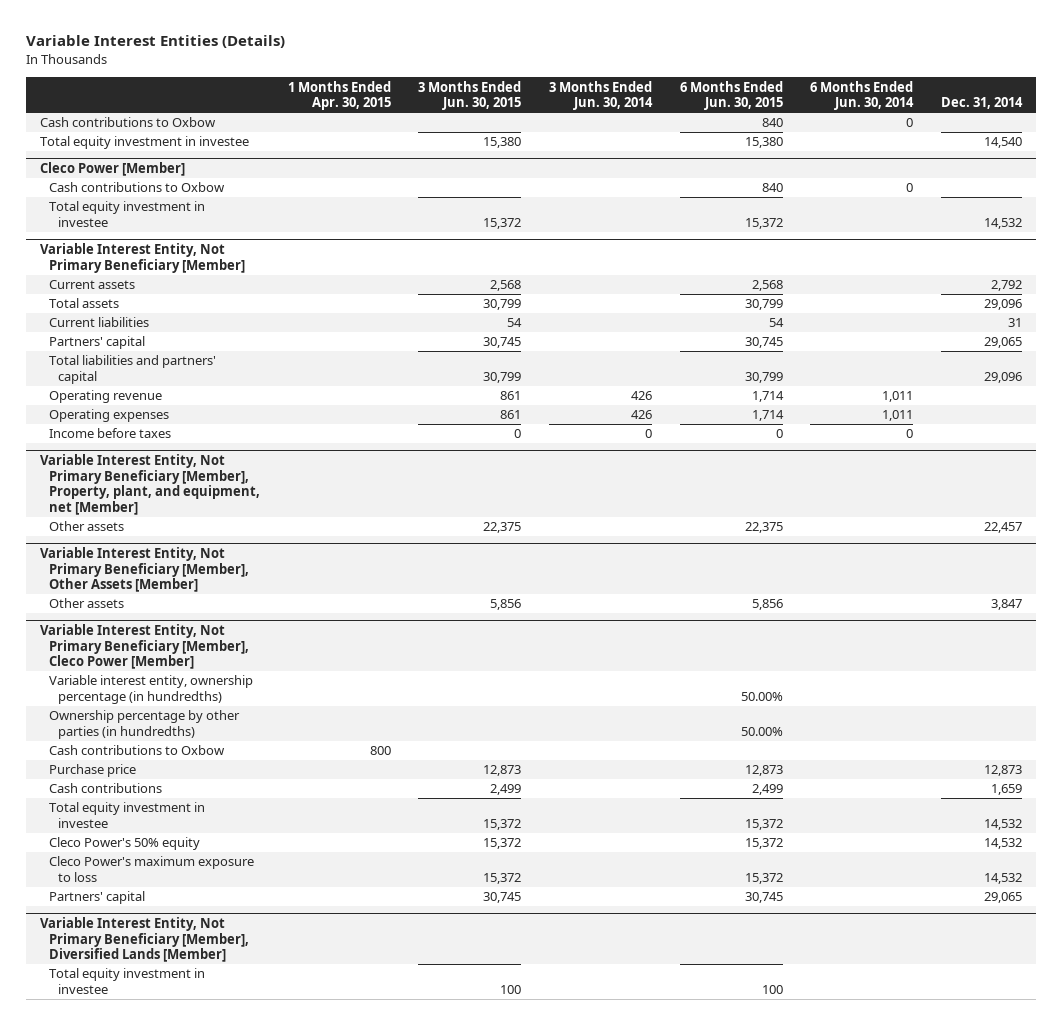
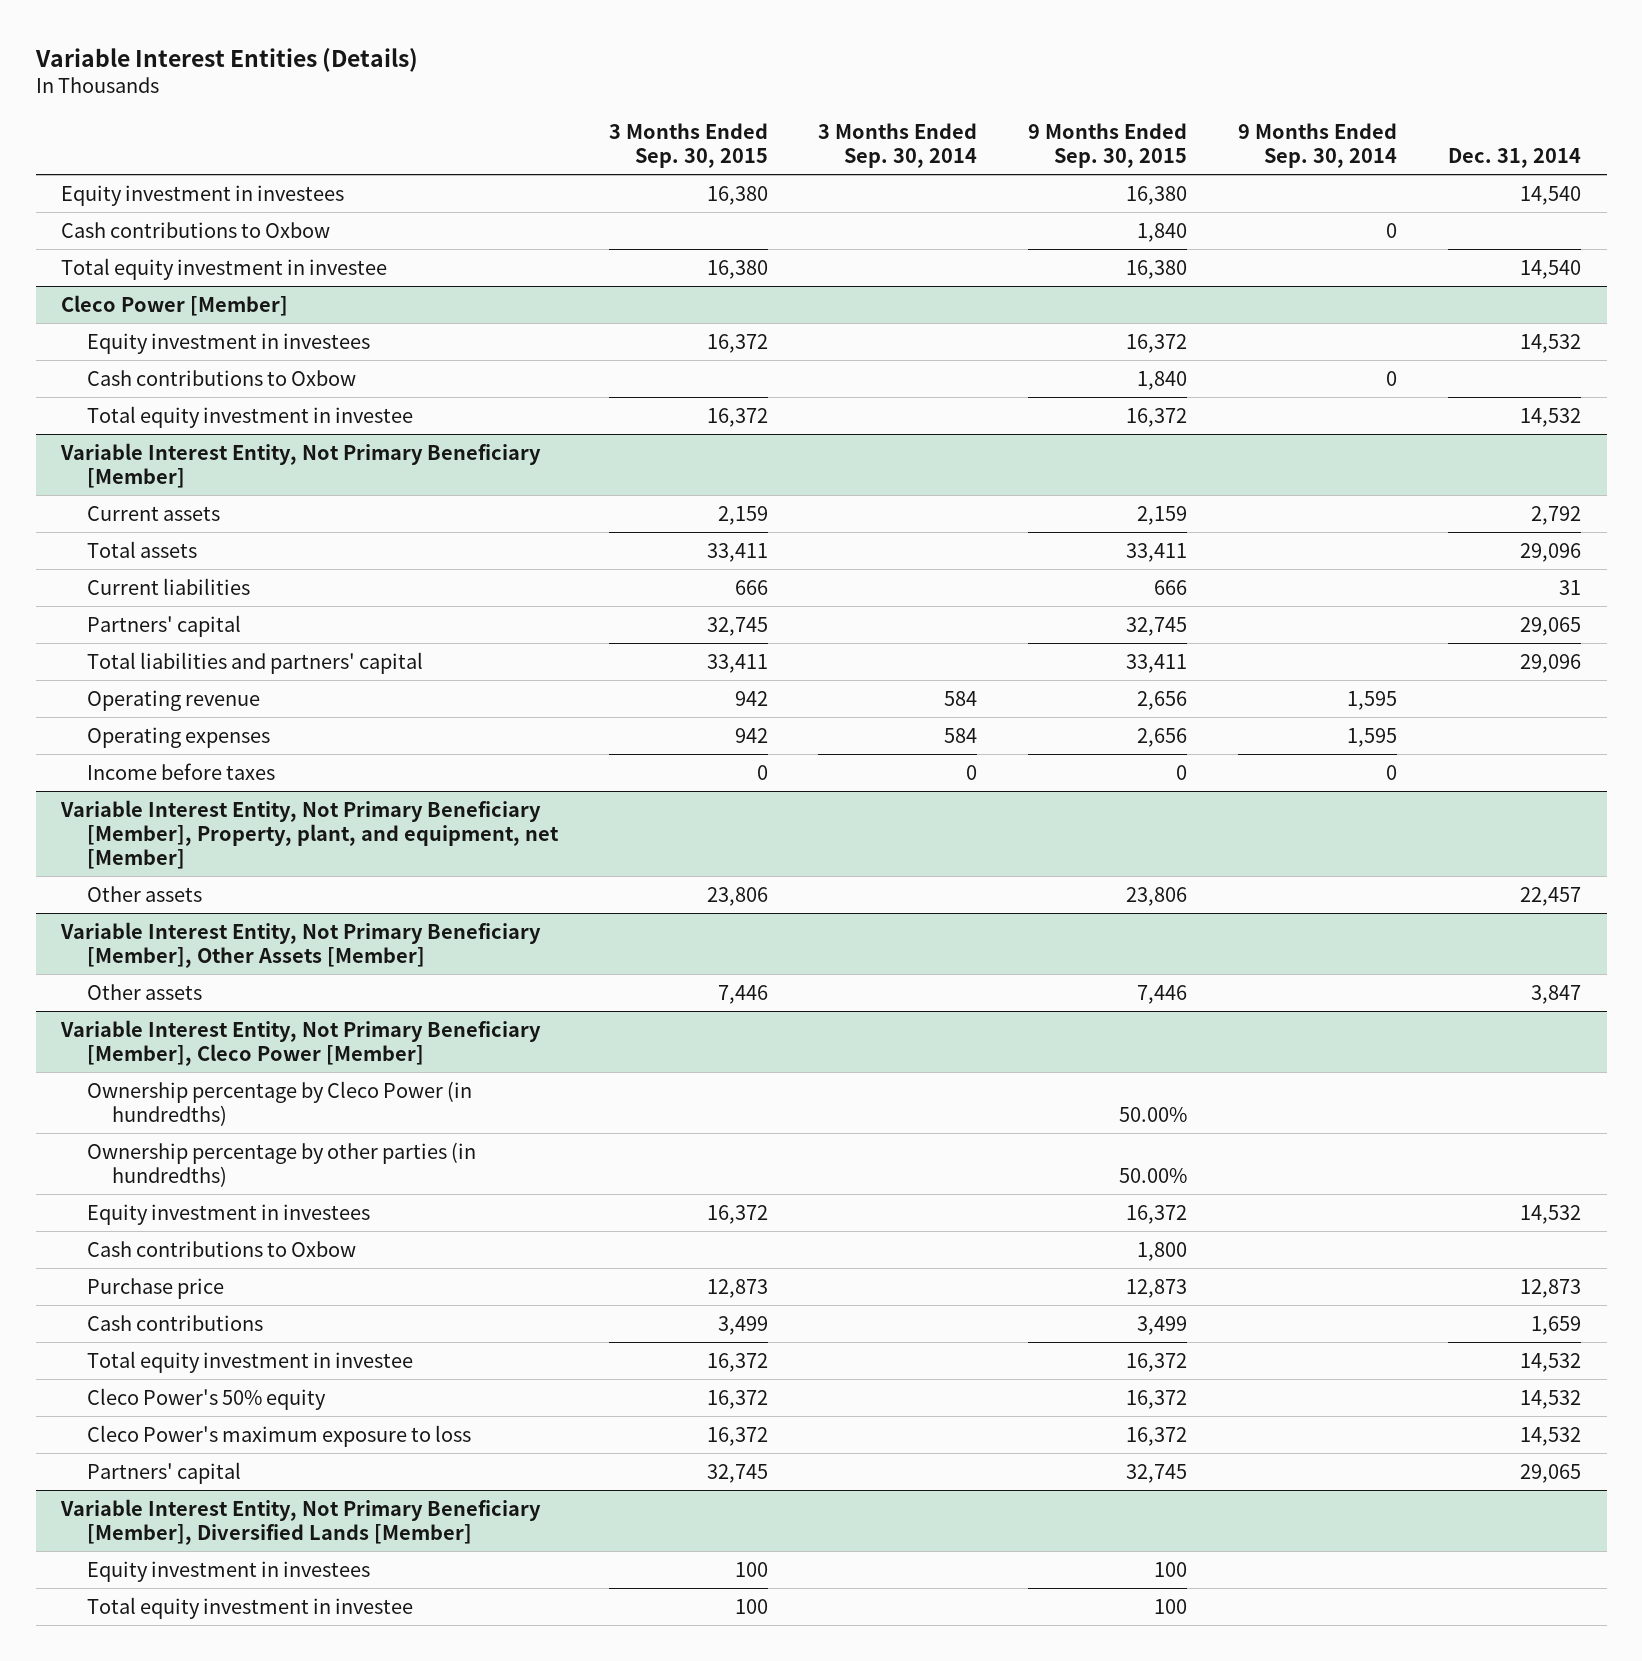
[287,80,391,111] 1 Months Ended Apr. 30, 2015 -> none
[418,80,522,111] 3 Months Ended Jun. 30, 2015 -> none
[548,80,653,111] 3 Months Ended Jun. 30, 2014 -> none
[679,80,783,111] 6 Months Ended Jun. 30, 2015 -> none
[810,80,915,111] 6 Months Ended Jun. 30, 2014 -> none
none -> [608,123,768,169] 3 Months Ended Sep. 30, 2015
none -> [818,123,978,169] 3 Months Ended Sep. 30, 2014
none -> [1028,123,1188,169] 9 Months Ended Sep. 30, 2015
none -> [1238,123,1398,169] 9 Months Ended Sep. 30, 2014
none -> [61,184,345,206] Equity investment in investees
none -> [86,332,370,354] Equity investment in investees
[49,675,254,704] Variable interest entity, ownership percentage (in hundredths) -> [86,1080,472,1126] Ownership percentage by Cleco Power (in hundredths)
none -> [86,1203,370,1225] Equity investment in investees
none -> [86,1560,370,1582] Equity investment in investees

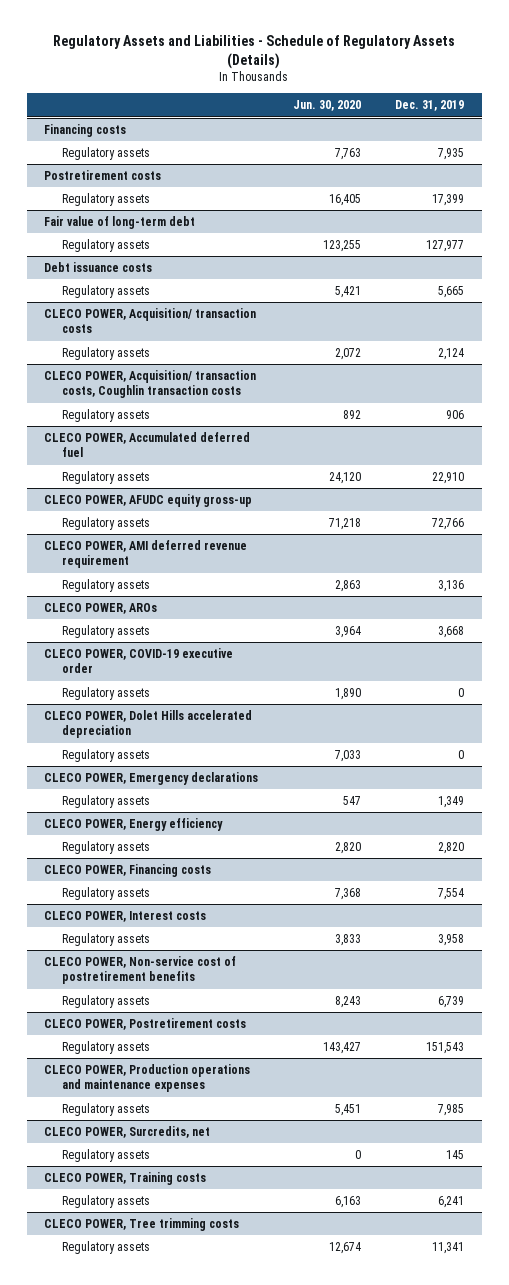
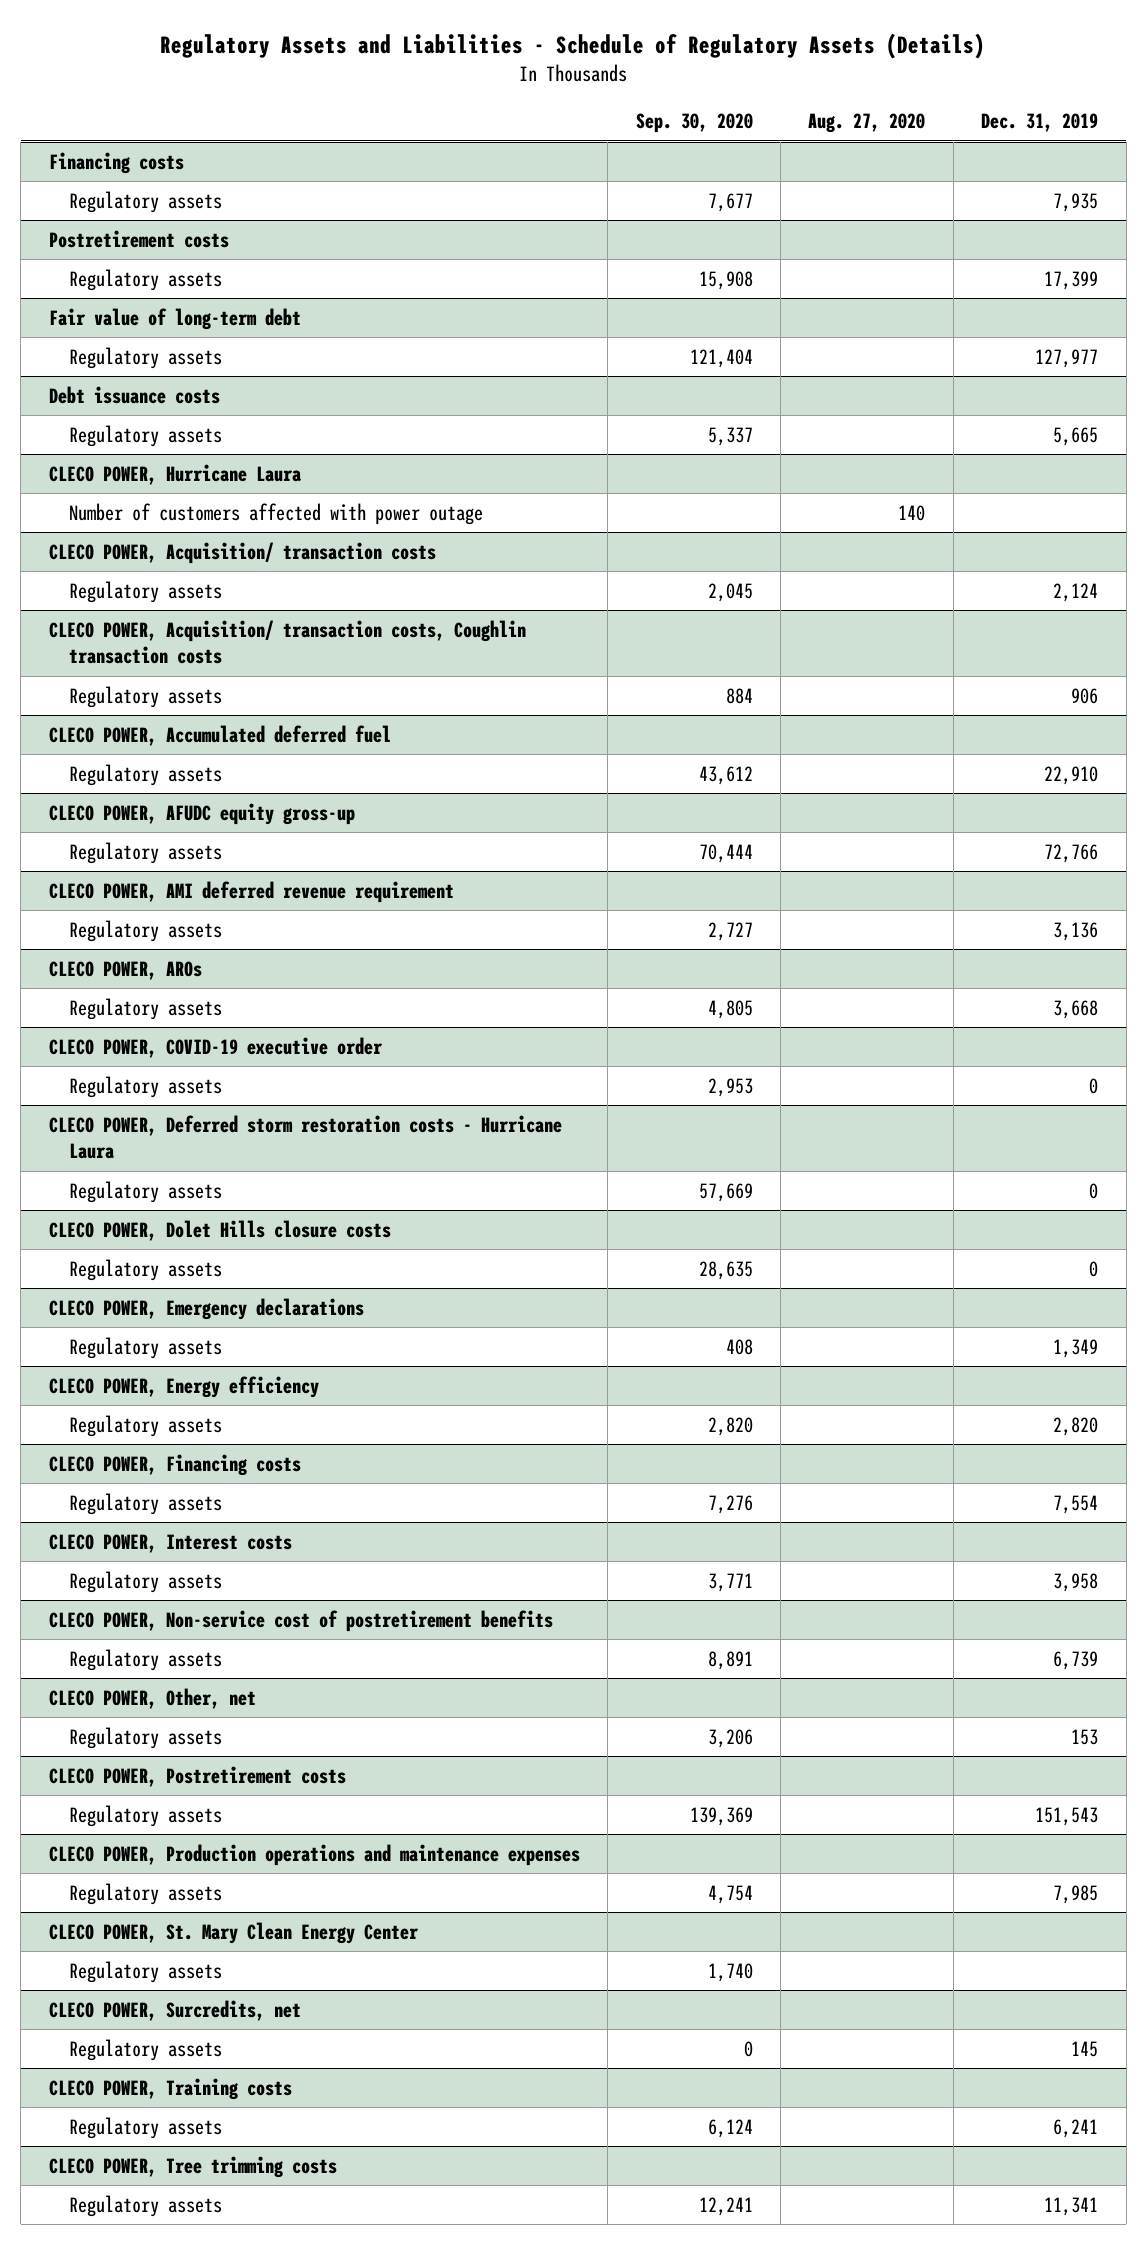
[292,100,361,112] Jun. 30, 2020 -> none
none -> [635,113,753,134] Sep. 30, 2020
none -> [808,113,926,134] Aug. 27, 2020
none -> [48,463,302,485] CLECO POWER, Hurricane Laura
none -> [69,502,484,525] Number of customers affected with power outage
[44,709,253,739] CLECO POWER, Dolet Hills accelerated depreciation -> none
none -> [48,1114,562,1160] CLECO POWER, Deferred storm restoration costs - Hurricane Laura
none -> [48,1219,391,1241] CLECO POWER, Dolet Hills closure costs
none -> [69,1258,223,1281] Regulatory assets
none -> [48,1687,256,1709] CLECO POWER, Other, net
none -> [69,1726,223,1749] Regulatory assets
none -> [48,1921,419,1944] CLECO POWER, St. Mary Clean Energy Center
none -> [69,1960,223,1983] Regulatory assets

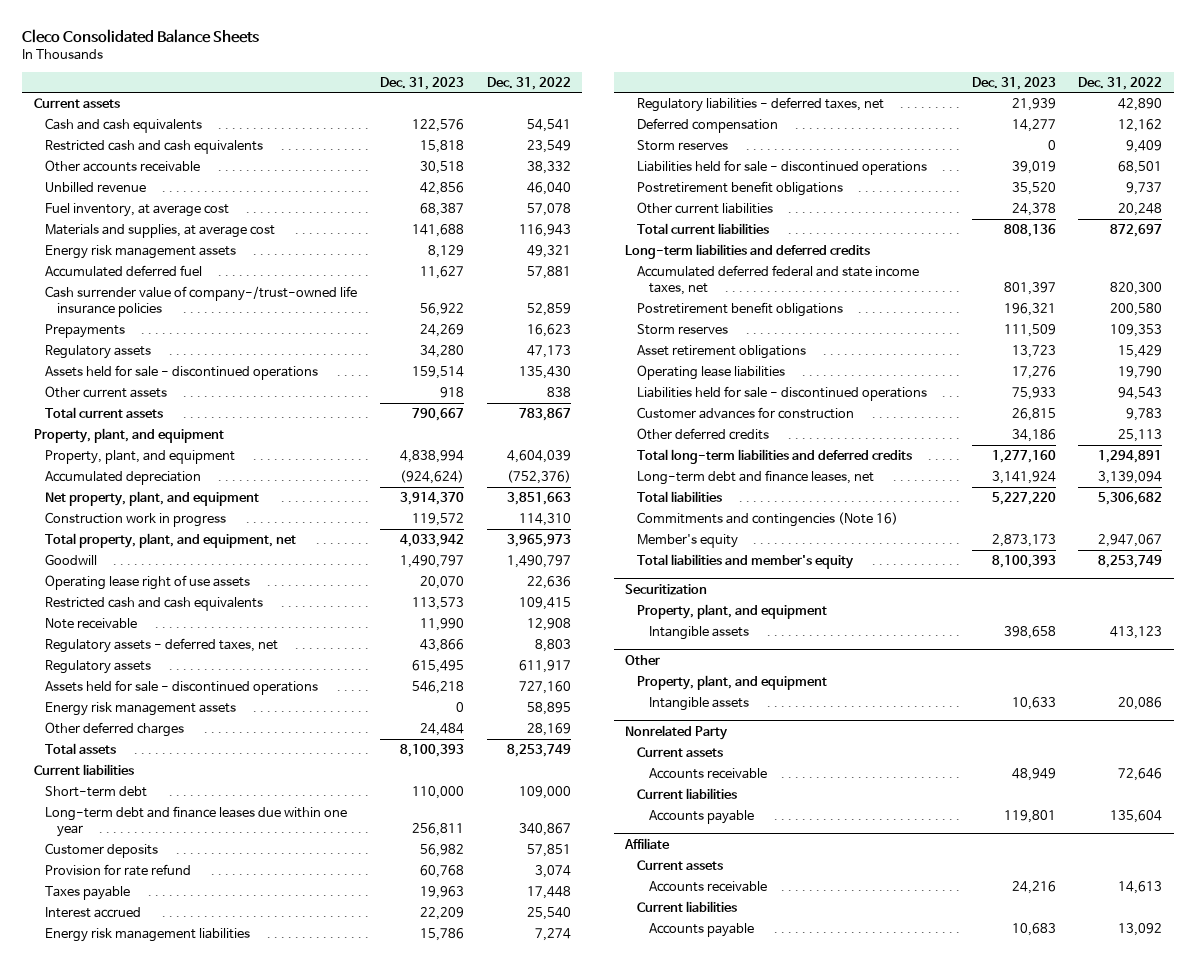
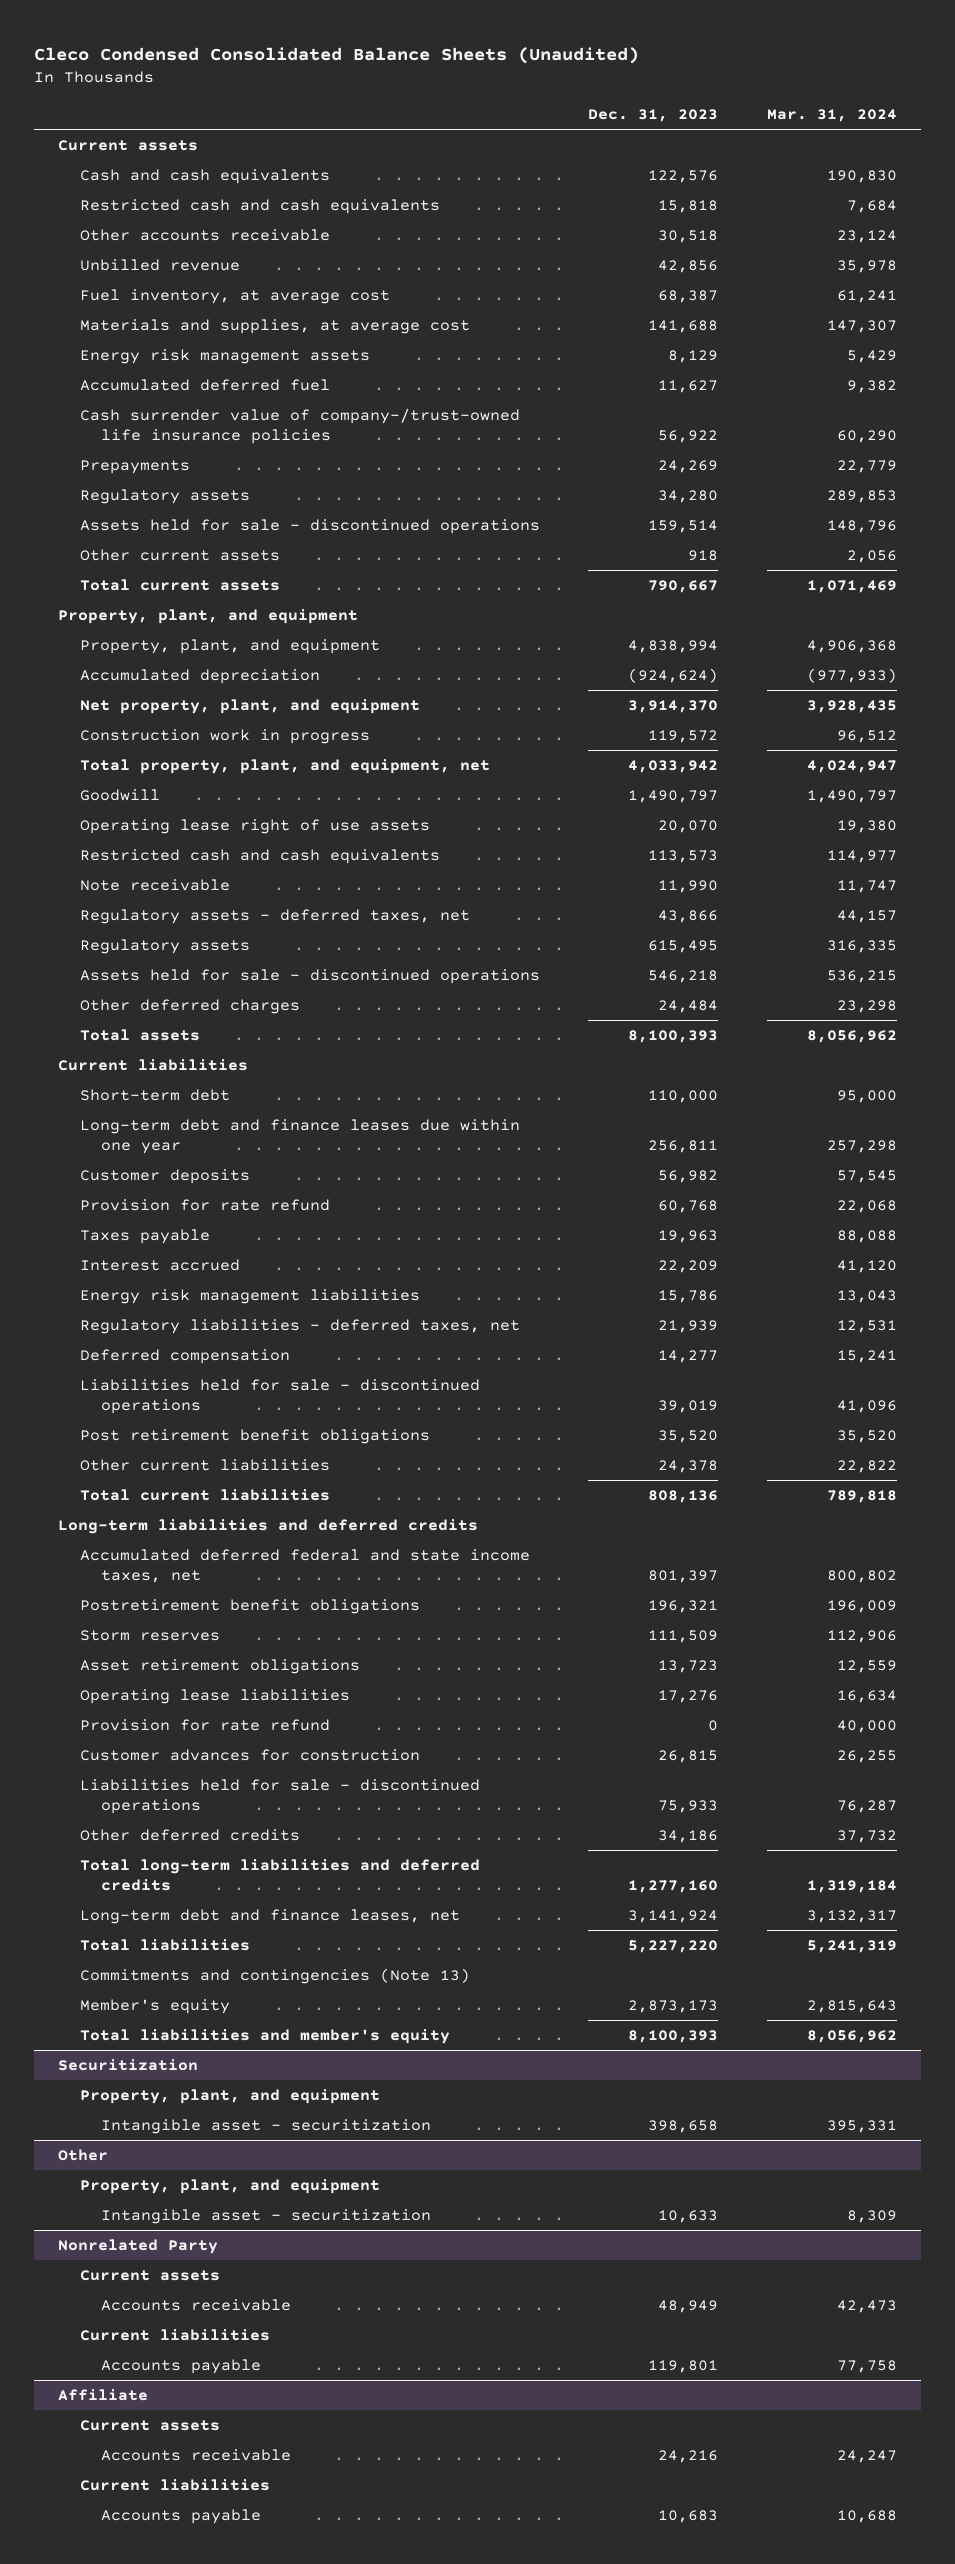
[22,28,260,43] Cleco Consolidated Balance Sheets -> [34,47,640,65] Cleco Condensed Consolidated Balance Sheets (Unaudited)
[486,76,571,90] Dec. 31, 2022 -> none
none -> [766,109,897,123] Mar. 31, 2024
[45,701,237,716] Energy risk management assets -> none
[636,139,728,151] Storm reserves -> none
[636,180,843,196] Postretirement benefit obligations -> [79,1428,430,1444] Post retirement benefit obligations
none -> [79,1718,330,1731] Provision for rate refund
[636,385,927,401] Liabilities held for sale - discontinued operations -> [79,1778,480,1814] Liabilities held for sale - discontinued operations
[636,511,898,527] Commitments and contingencies (Note 16) -> [79,1967,470,1984] Commitments and contingencies (Note 13)
[648,625,749,640] Intangible assets -> [101,2118,432,2134] Intangible asset - securitization
[648,696,749,711] Intangible assets -> [101,2208,432,2224] Intangible asset - securitization

